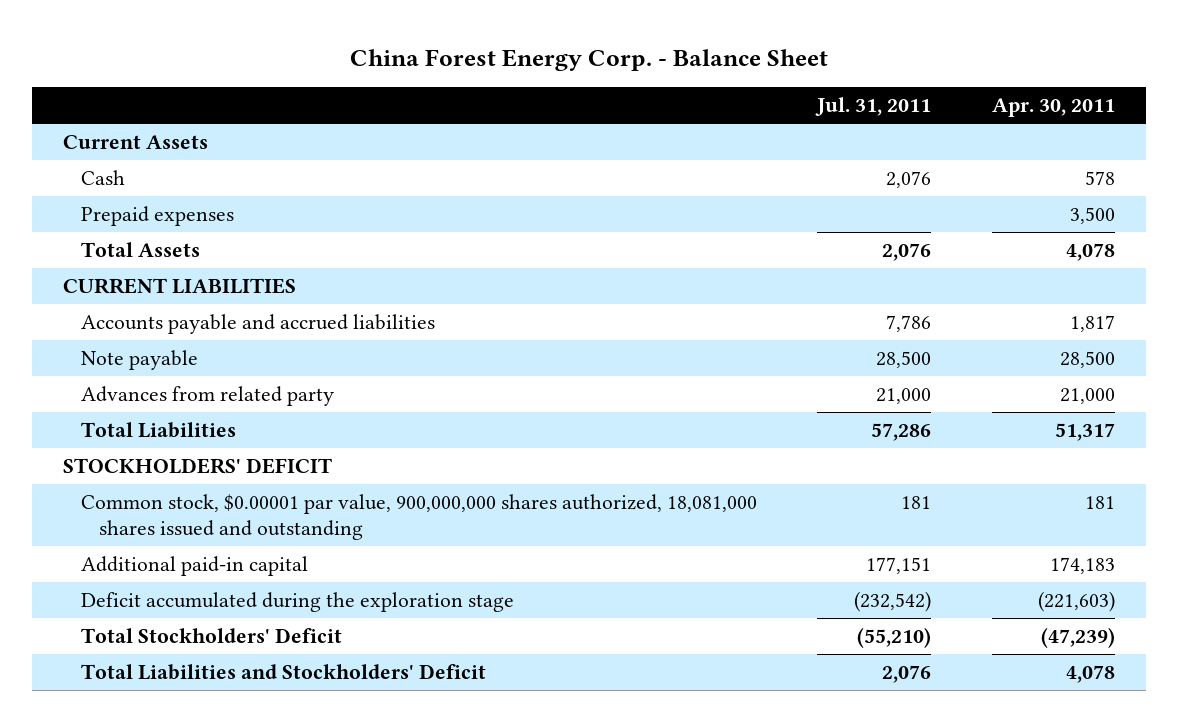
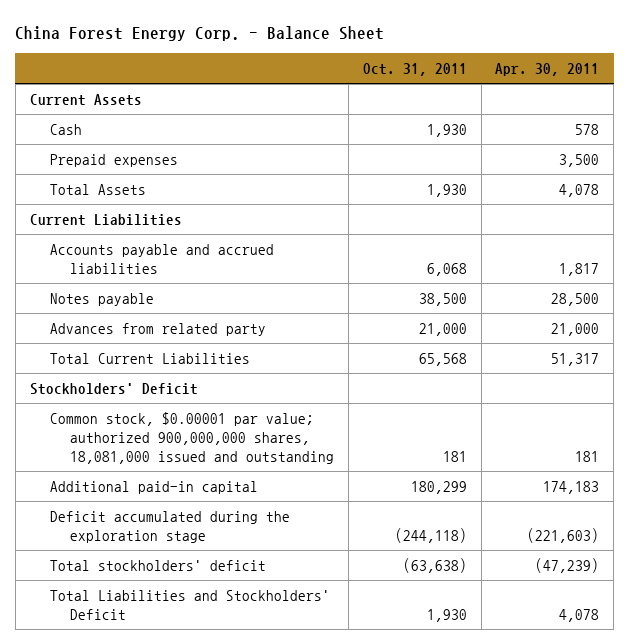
[815,97,932,117] Jul. 31, 2011 -> none
none -> [362,63,467,77] Oct. 31, 2011
[62,278,296,295] CURRENT LIABILITIES -> [29,213,182,226] Current Liabilities
[80,350,198,371] Note payable -> [49,292,154,306] Notes payable
[80,422,236,439] Total Liabilities -> [49,352,250,364] Total Current Liabilities
[62,458,332,475] STOCKHOLDERS' DEFICIT -> [29,382,198,395] Stockholders' Deficit
[80,494,757,540] Common stock, $0.00001 par value, 900,000,000 shares authorized, 18,081,000 shares issued and outstanding -> [49,411,335,465] Common stock, $0.00001 par value; authorized 900,000,000 shares, 18,081,000 issued and outstanding
[80,628,342,644] Total Stockholders' Deficit -> [49,559,266,571] Total stockholders' deficit

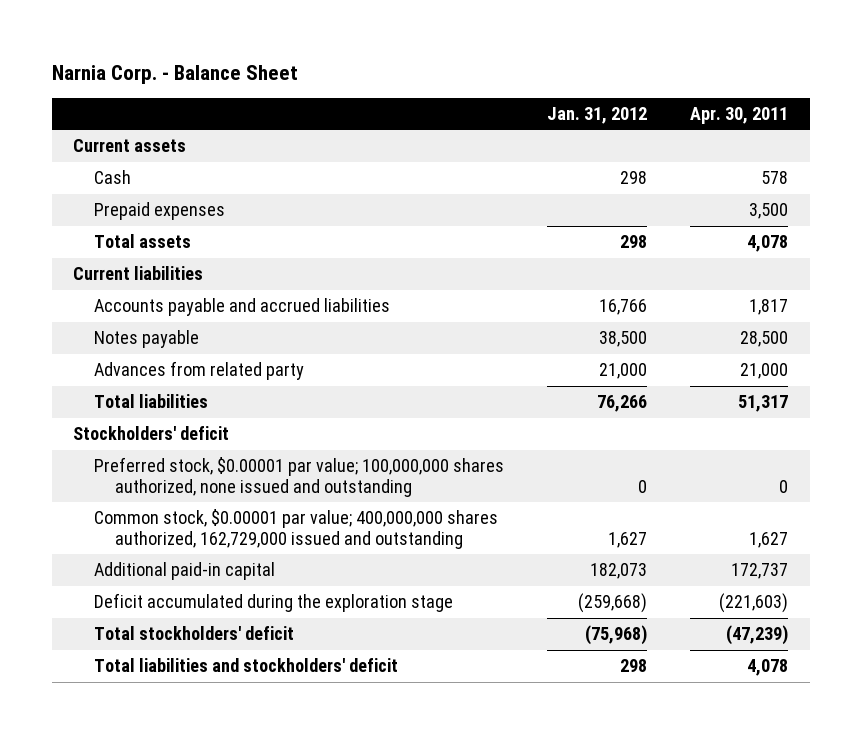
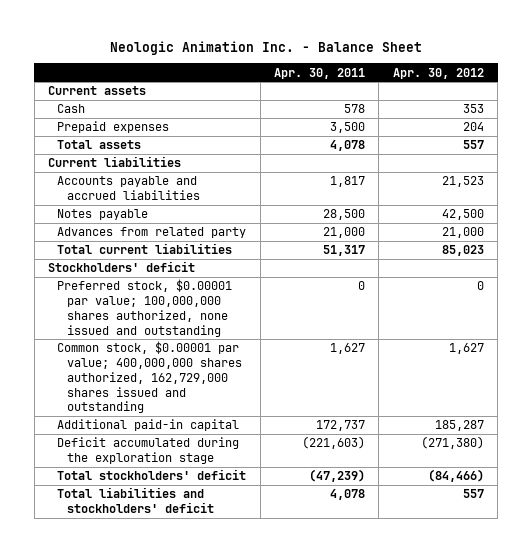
[51,64,298,84] Narnia Corp. - Balance Sheet -> [109,40,422,55] Neologic Animation Inc. - Balance Sheet
[547,106,648,124] Jan. 31, 2012 -> none
none -> [392,67,484,79] Apr. 30, 2012
[94,394,209,409] Total liabilities -> [57,243,233,255] Total current liabilities
[94,509,499,550] Common stock, $0.00001 par value; 400,000,000 shares authorized, 162,729,000 issued and outstanding -> [57,341,242,414] Common stock, $0.00001 par value; 400,000,000 shares authorized, 162,729,000 shares issued and outstanding

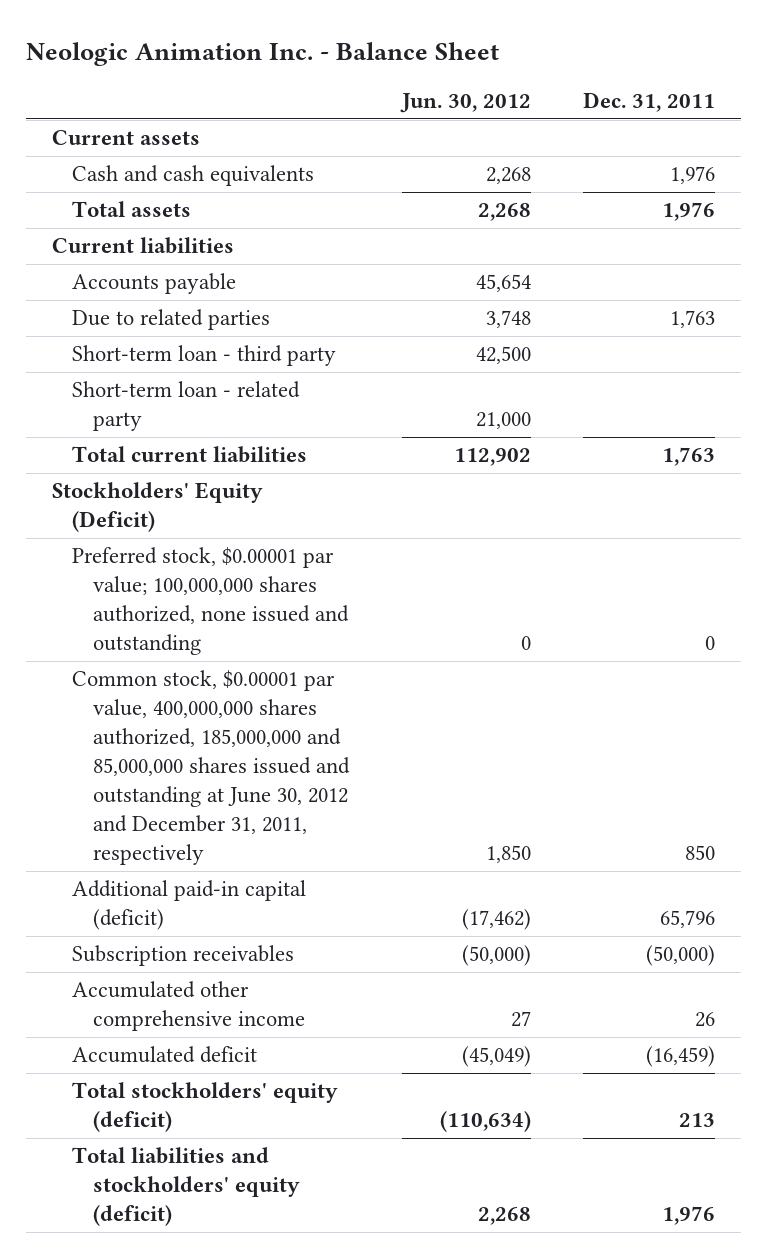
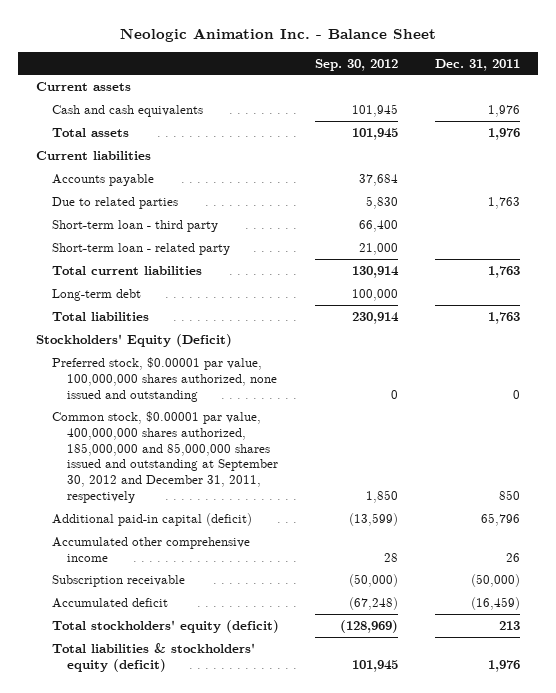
[399,93,531,114] Jun. 30, 2012 -> none
none -> [315,58,399,71] Sep. 30, 2012
none -> [51,288,141,301] Long-term debt
none -> [51,311,149,321] Total liabilities
[72,547,350,656] Preferred stock, $0.00001 par value; 100,000,000 shares authorized, none issued and outstanding -> [51,356,277,402] Preferred stock, $0.00001 par value, 100,000,000 shares authorized, none issued and outstanding
[72,670,351,866] Common stock, $0.00001 par value, 400,000,000 shares authorized, 185,000,000 and 85,000,000 shares issued and outstanding at June 30, 2012 and December 31, 2011, respectively -> [51,410,278,504] Common stock, $0.00001 par value, 400,000,000 shares authorized, 185,000,000 and 85,000,000 shares issued and outstanding at September 30, 2012 and December 31, 2011, respectively
[72,945,295,967] Subscription receivables -> none
none -> [51,574,185,587] Subscription receivable
[72,1147,301,1227] Total liabilities and stockholders' equity (deficit) -> [51,642,255,672] Total liabilities & stockholders' equity (deficit)

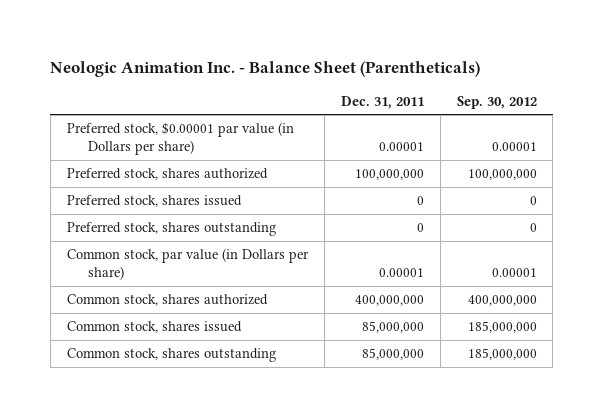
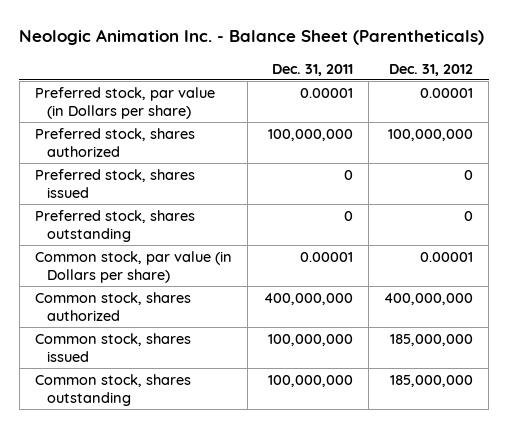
[456,95,537,109] Sep. 30, 2012 -> none
none -> [389,63,474,76] Dec. 31, 2012
[66,122,294,156] Preferred stock, $0.00001 par value (in Dollars per share) -> [35,86,216,119] Preferred stock, par value (in Dollars per share)
[361,321,424,334] 85,000,000 -> [267,333,353,346] 100,000,000
[361,348,424,361] 85,000,000 -> [267,374,353,387] 100,000,000

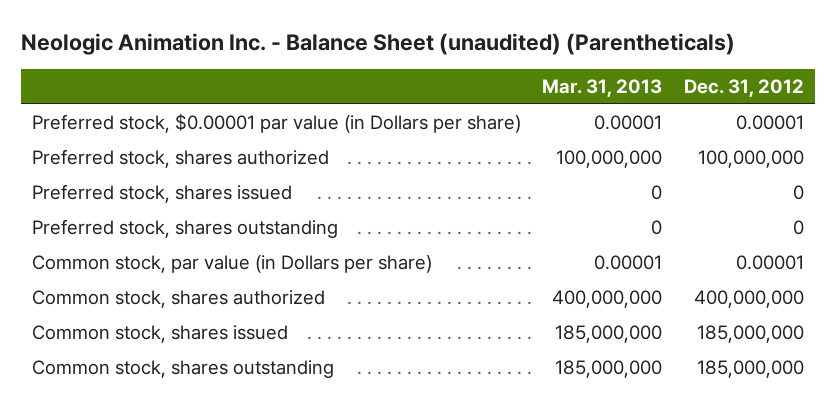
[19,29,485,46] Neologic Animation Inc. - Balance Sheet (Parentheticals) -> [20,33,735,56] Neologic Animation Inc. - Balance Sheet (unaudited) (Parentheticals)
[271,63,353,76] Dec. 31, 2011 -> none
none -> [542,79,663,98] Mar. 31, 2013
[35,86,216,119] Preferred stock, par value (in Dollars per share) -> [31,113,521,134] Preferred stock, $0.00001 par value (in Dollars per share)

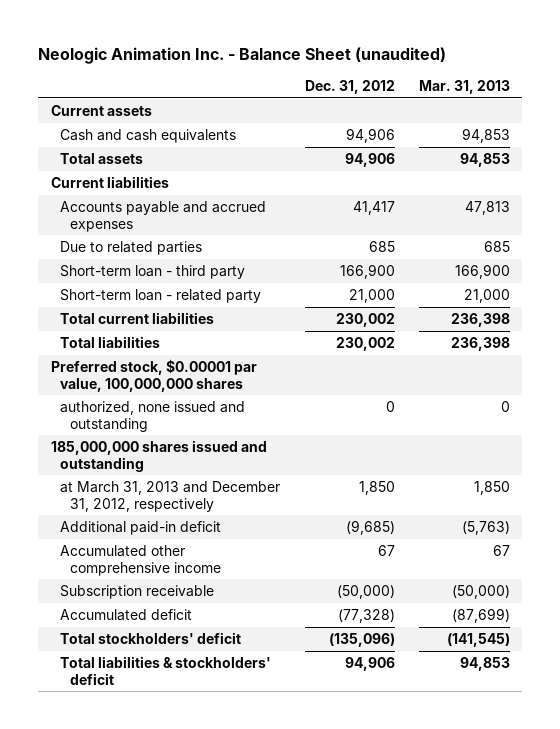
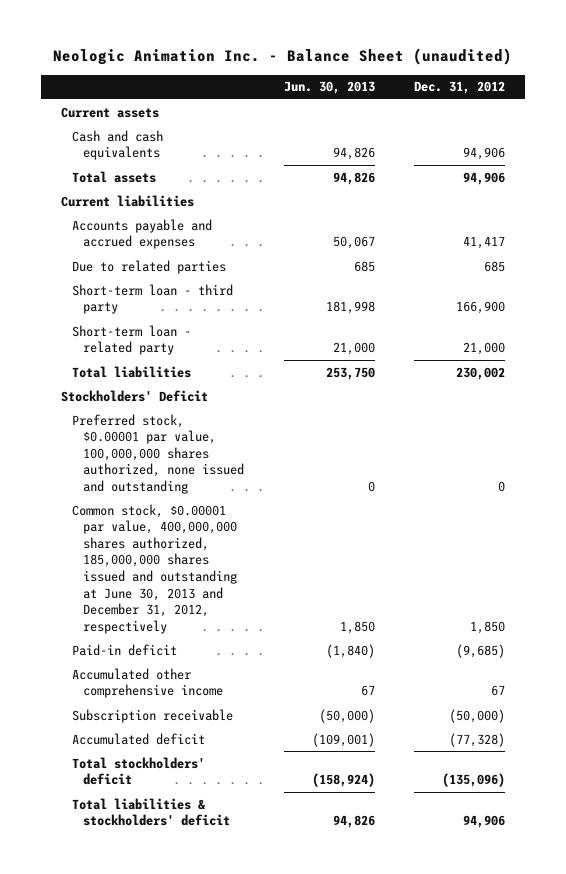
[418,80,510,95] Mar. 31, 2013 -> none
none -> [283,81,375,95] Jun. 30, 2013
[60,312,215,325] Total current liabilities -> none
[50,359,257,392] Preferred stock, $0.00001 par value, 100,000,000 shares -> none
[50,440,267,472] 185,000,000 shares issued and outstanding -> none
none -> [60,389,208,402] Stockholders' Deficit
[60,401,246,432] authorized, none issued and outstanding -> [71,413,245,495] Preferred stock, $0.00001 par value, 100,000,000 shares authorized, none issued and outstanding
[60,481,281,512] at March 31, 2013 and December 31, 2012, respectively -> [71,503,238,634] Common stock, $0.00001 par value, 400,000,000 shares authorized, 185,000,000 shares issued and outstanding at June 30, 2013 and December 31, 2012, respectively
[60,521,222,536] Additional paid-in deficit -> [71,643,177,656] Paid-in deficit

